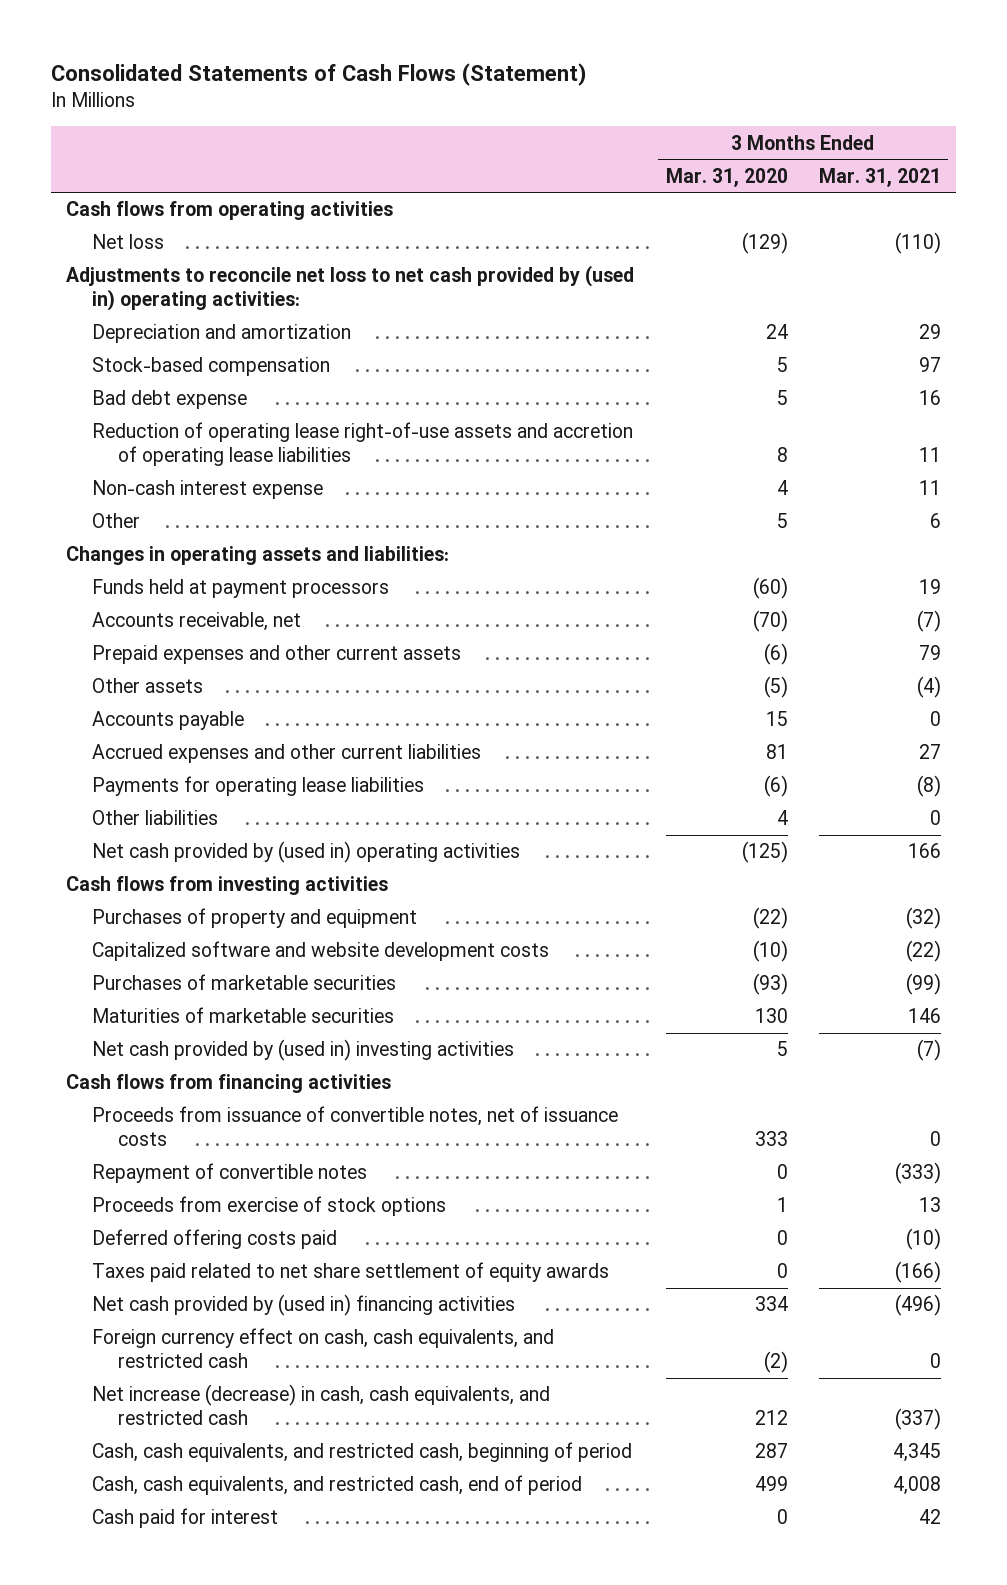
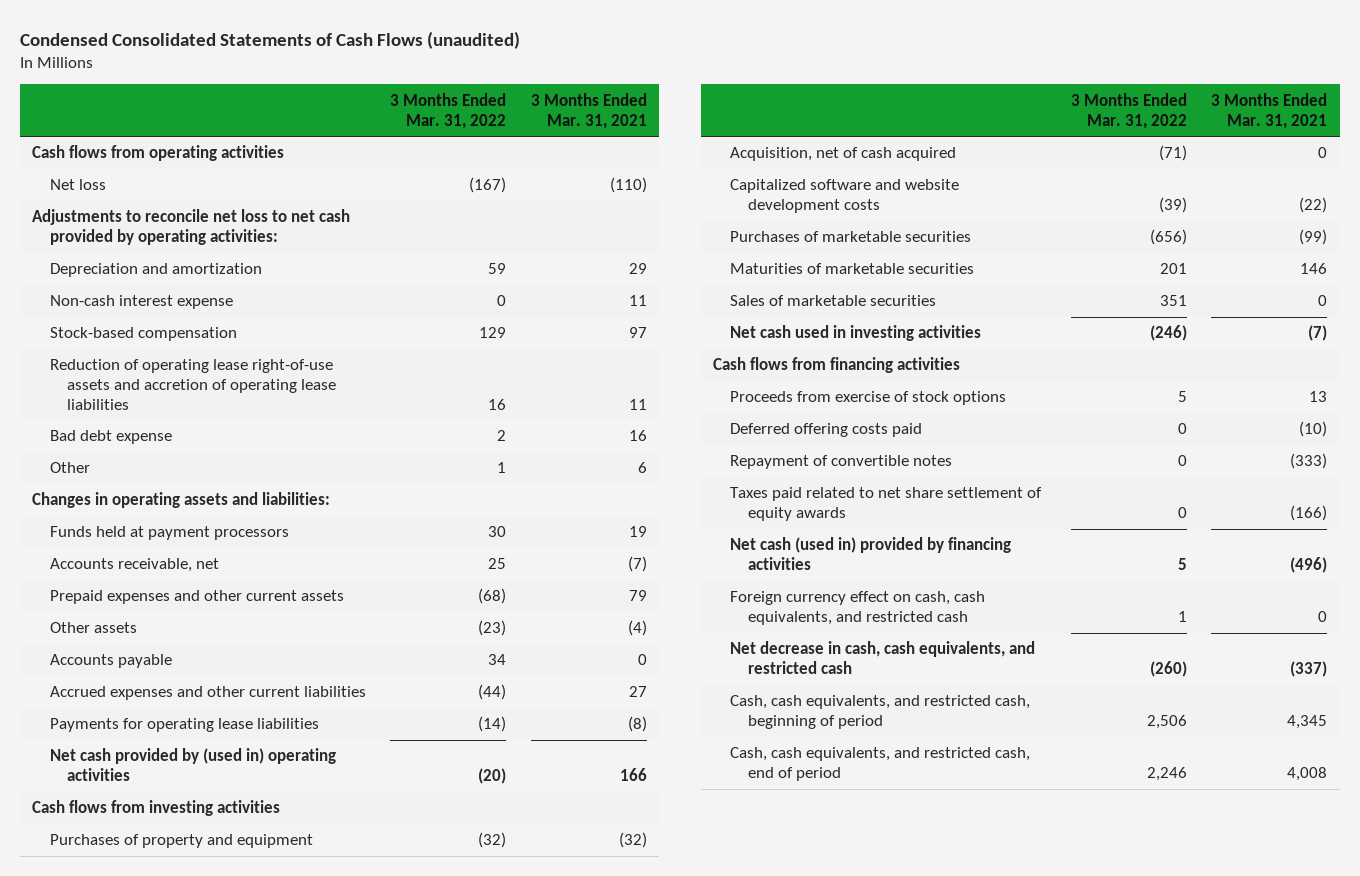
[50,62,587,86] Consolidated Statements of Cash Flows (Statement) -> [20,30,521,49] Condensed Consolidated Statements of Cash Flows (unaudited)
[665,167,788,187] Mar. 31, 2020 -> none
none -> [390,92,507,129] 3 Months Ended Mar. 31, 2022
[66,265,635,311] Adjustments to reconcile net loss to net cash provided by (used in) operating activities: -> [32,209,351,246] Adjustments to reconcile net loss to net cash provided by operating activities:
[92,480,324,500] Non-cash interest expense -> [49,295,233,310] Non-cash interest expense
[92,390,248,410] Bad debt expense -> [49,430,172,445] Bad debt expense
[92,810,219,826] Other liabilities -> none
none -> [730,147,957,162] Acquisition, net of cash acquired
none -> [730,295,937,307] Sales of marketable securities
[92,1039,515,1062] Net cash provided by (used in) investing activities -> [730,325,982,342] Net cash used in investing activities
[92,1106,619,1146] Proceeds from issuance of convertible notes, net of issuance costs -> none
[92,1163,368,1184] Repayment of convertible notes -> [730,455,953,470] Repayment of convertible notes
[92,1294,516,1317] Net cash provided by (used in) financing activities -> [730,537,1012,571] Net cash (used in) provided by financing activities
[92,1384,551,1425] Net increase (decrease) in cash, cash equivalents, and restricted cash -> [730,641,1036,675] Net decrease in cash, cash equivalents, and restricted cash
[92,1508,279,1529] Cash paid for interest -> none

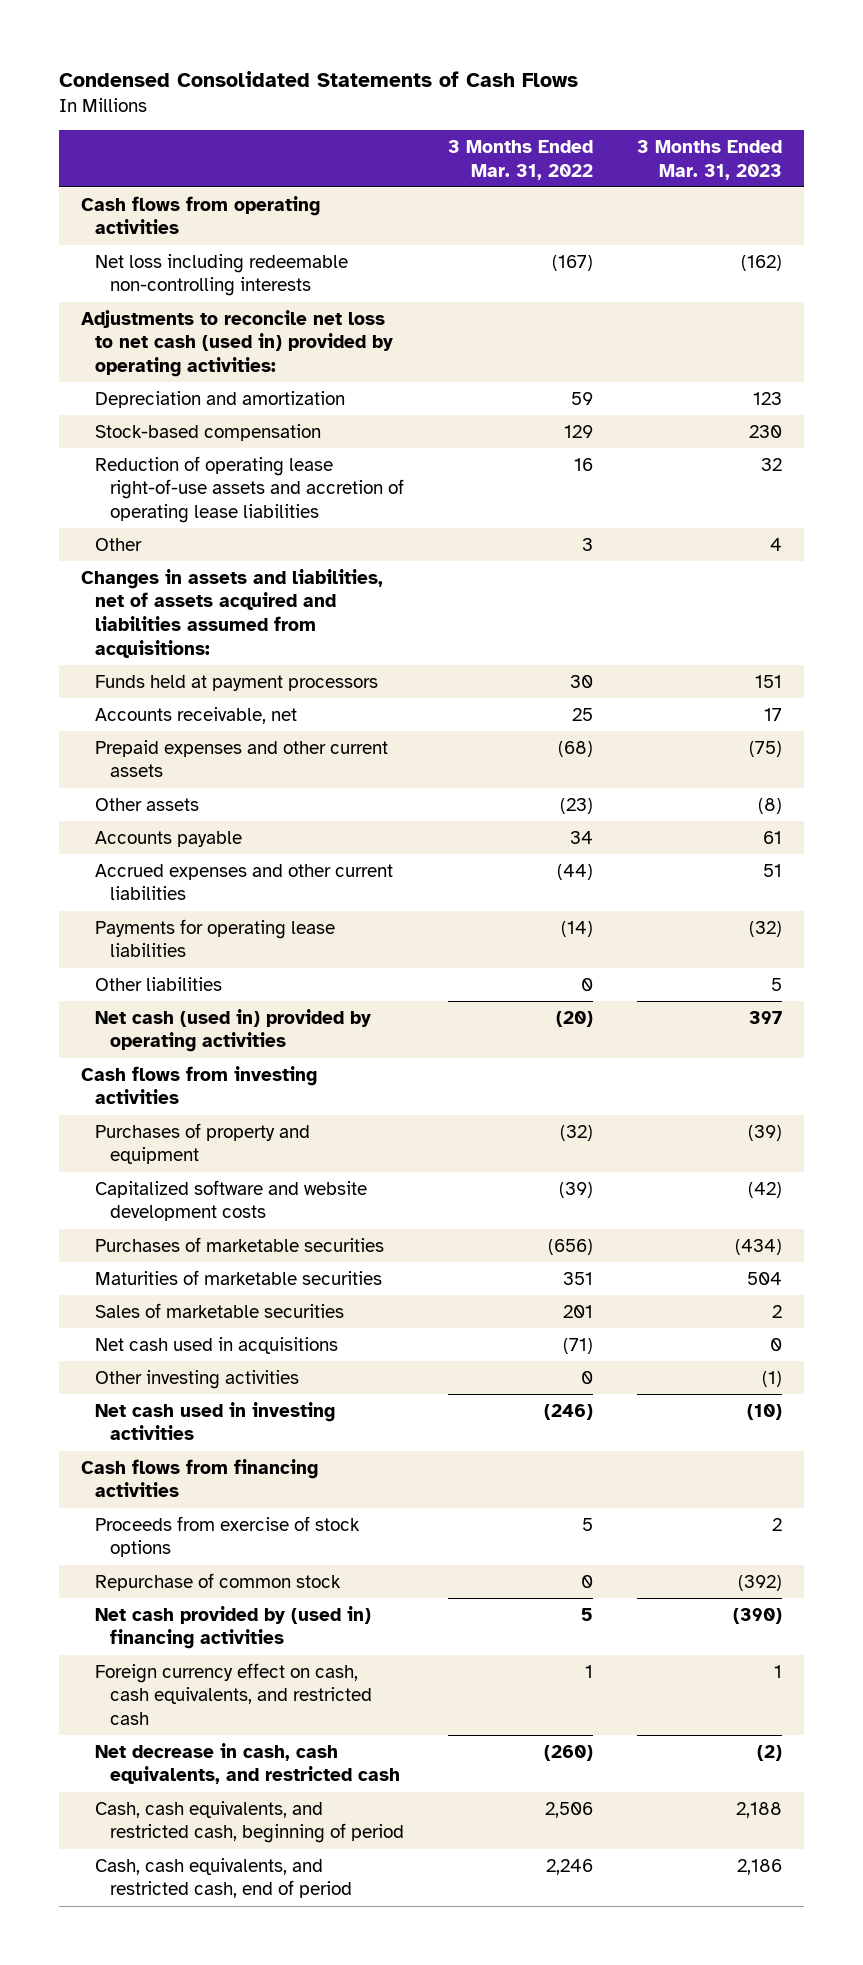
[20,30,521,49] Condensed Consolidated Statements of Cash Flows (unaudited) -> [58,70,578,87] Condensed Consolidated Statements of Cash Flows
[530,92,647,129] 3 Months Ended Mar. 31, 2021 -> none
none -> [637,139,783,180] 3 Months Ended Mar. 31, 2023
[49,179,106,191] Net loss -> [95,253,349,297] Net loss including redeemable non-controlling interests
[32,209,351,246] Adjustments to reconcile net loss to net cash provided by operating activities: -> [80,309,394,378] Adjustments to reconcile net loss to net cash (used in) provided by operating activities:
[49,295,233,310] Non-cash interest expense -> none
[49,430,172,445] Bad debt expense -> none
[497,462,507,474] 1 -> [581,537,593,551] 3
[32,492,331,509] Changes in operating assets and liabilities: -> [80,568,383,658] Changes in assets and liabilities, net of assets acquired and liabilities assumed from acquisitions:
none -> [95,976,223,991] Other liabilities
[49,748,336,782] Net cash provided by (used in) operating activities -> [95,1008,372,1053] Net cash (used in) provided by operating activities
[730,147,957,162] Acquisition, net of cash acquired -> none
[1159,263,1187,275] 201 -> [562,1271,593,1285] 351
[1159,295,1187,307] 351 -> [562,1304,593,1318] 201
none -> [95,1336,339,1354] Net cash used in acquisitions
none -> [95,1369,300,1389] Other investing activities
[730,423,923,438] Deferred offering costs paid -> none
[730,455,953,470] Repayment of convertible notes -> none
[730,487,1043,522] Taxes paid related to net share settlement of equity awards -> none
none -> [95,1572,342,1591] Repurchase of common stock
[730,537,1012,571] Net cash (used in) provided by financing activities -> [95,1605,372,1650] Net cash provided by (used in) financing activities

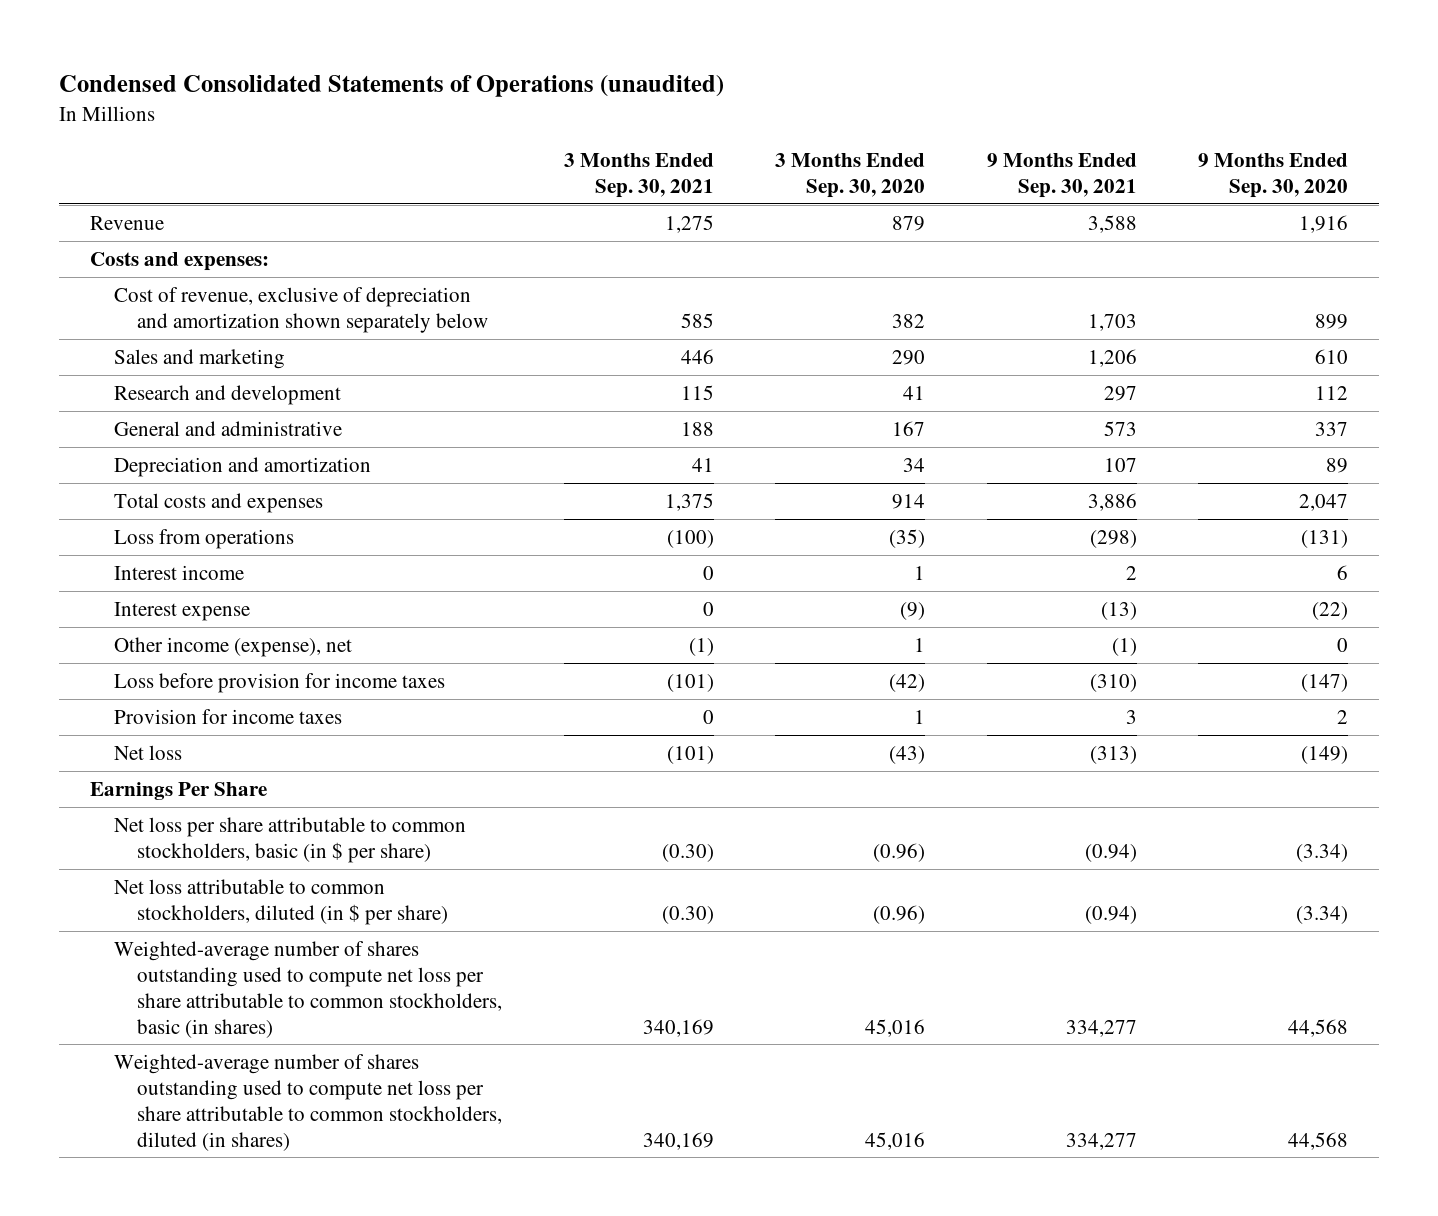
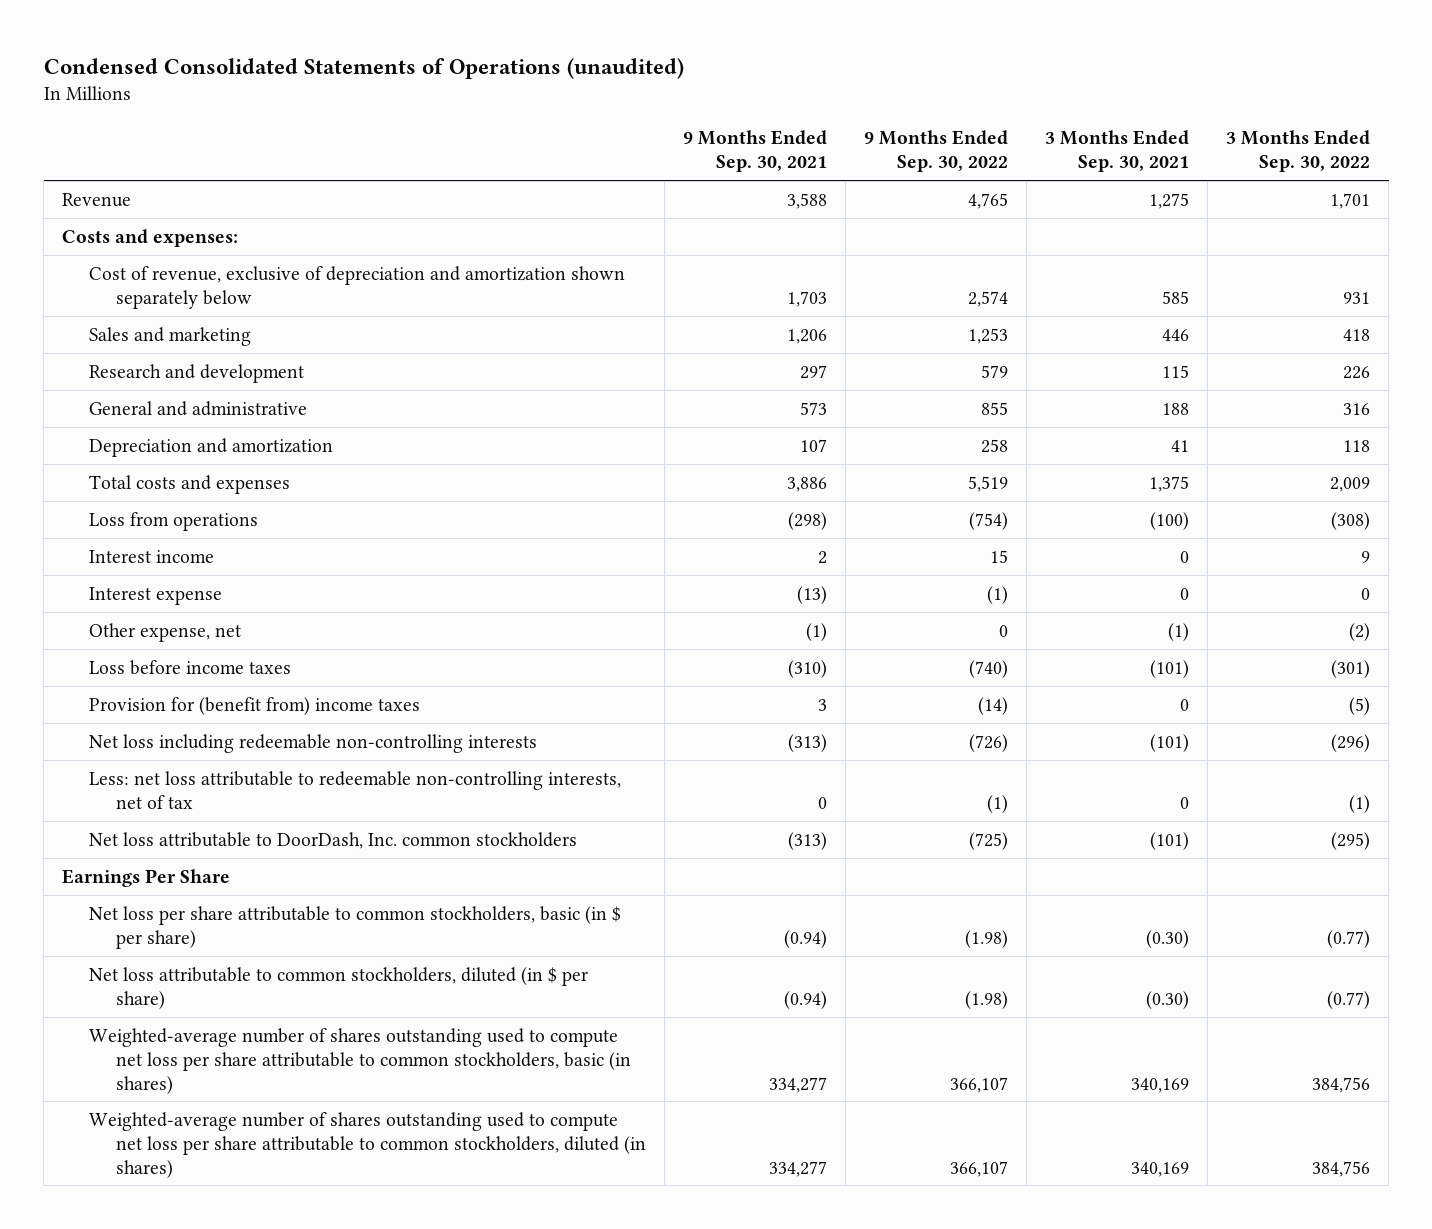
[775,153,926,199] 3 Months Ended Sep. 30, 2020 -> none
[1198,153,1349,199] 9 Months Ended Sep. 30, 2020 -> none
none -> [864,130,1009,173] 9 Months Ended Sep. 30, 2022
none -> [1226,130,1371,173] 3 Months Ended Sep. 30, 2022
[113,636,352,657] Other income (expense), net -> [89,622,242,642] Other expense, net
[113,672,445,693] Loss before provision for income taxes -> [89,659,292,675] Loss before income taxes
[113,708,342,724] Provision for income taxes -> [89,696,421,715] Provision for (benefit from) income taxes
none -> [89,733,538,753] Net loss including redeemable non-controlling interests
none -> [89,770,622,809] Less: net loss attributable to redeemable non-controlling interests, net of tax
[113,744,182,760] Net loss -> [89,831,578,849] Net loss attributable to DoorDash, Inc. common stockholders

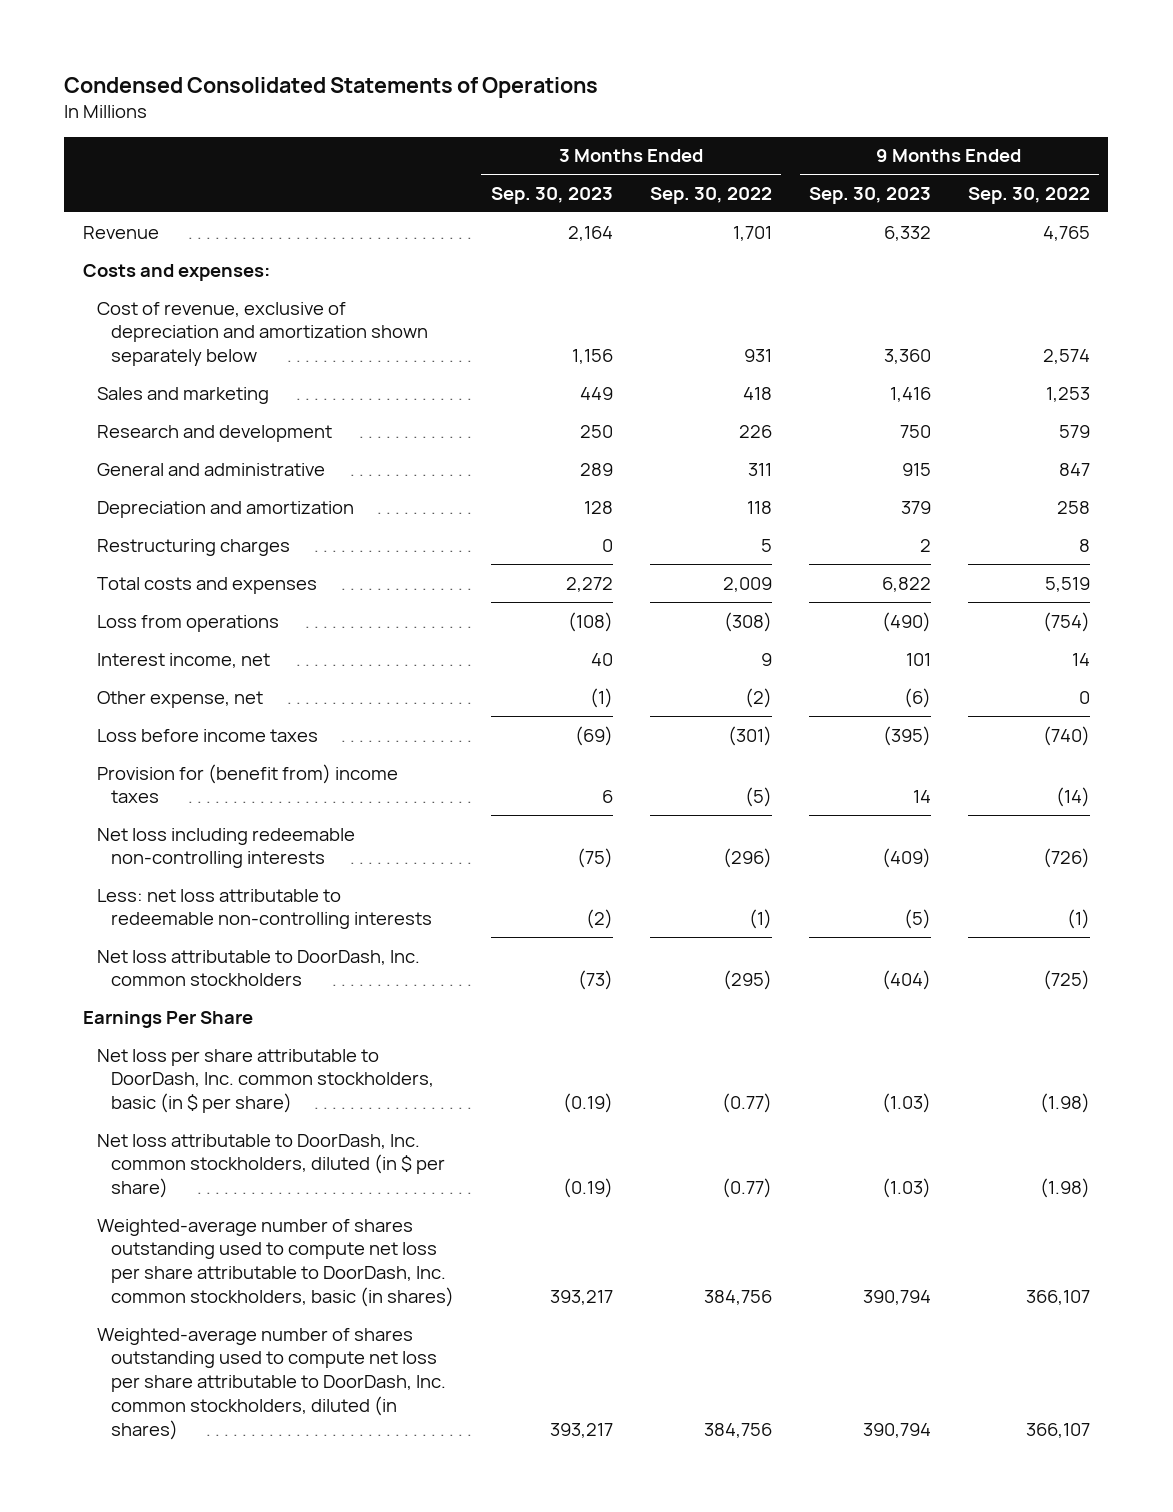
[43,58,684,80] Condensed Consolidated Statements of Operations (unaudited) -> [64,77,599,99] Condensed Consolidated Statements of Operations
[683,130,828,173] 9 Months Ended Sep. 30, 2021 -> none
[1045,130,1190,173] 3 Months Ended Sep. 30, 2021 -> none
none -> [490,186,613,204] Sep. 30, 2023
none -> [808,186,931,204] Sep. 30, 2023
[981,401,1009,415] 855 -> [1058,462,1090,476] 847
[1343,402,1371,415] 316 -> [747,462,772,476] 311
none -> [96,538,290,556] Restructuring charges
[89,586,223,605] Interest expense -> none
[89,549,215,563] Interest income -> [96,652,270,668] Interest income, net
[990,549,1009,563] 15 -> [1071,652,1090,666] 14
[89,770,622,809] Less: net loss attributable to redeemable non-controlling interests, net of tax -> [96,888,432,930] Less: net loss attributable to redeemable non-controlling interests
[89,905,622,949] Net loss per share attributable to common stockholders, basic (in $ per share) -> [96,1048,434,1114] Net loss per share attributable to DoorDash, Inc. common stockholders, basic (in $ per share)
[89,966,589,1009] Net loss attributable to common stockholders, diluted (in $ per share) -> [96,1133,445,1199] Net loss attributable to DoorDash, Inc. common stockholders, diluted (in $ per share)
[89,1027,632,1094] Weighted-average number of shares outstanding used to compute net loss per share attributable to common stockholders, basic (in shares) -> [96,1218,454,1308] Weighted-average number of shares outstanding used to compute net loss per share attributable to DoorDash, Inc. common stockholders, basic (in shares)
[89,1111,647,1178] Weighted-average number of shares outstanding used to compute net loss per share attributable to common stockholders, diluted (in shares) -> [96,1327,446,1441] Weighted-average number of shares outstanding used to compute net loss per share attributable to DoorDash, Inc. common stockholders, diluted (in shares)

